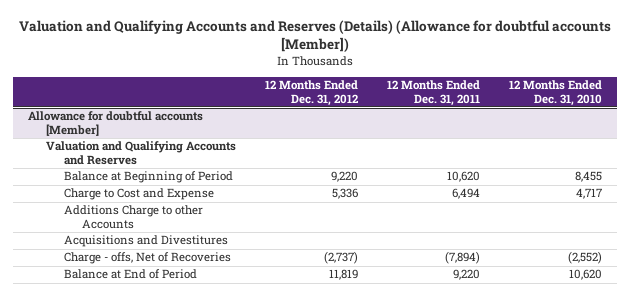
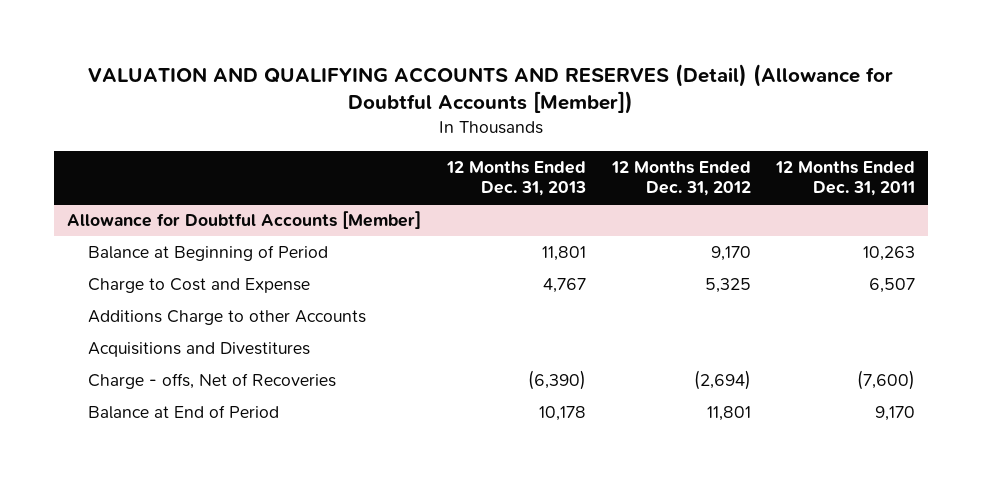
[19,20,612,53] Valuation and Qualifying Accounts and Reserves (Details) (Allowance for doubtful accounts [Member]) -> [88,63,894,115] VALUATION AND QUALIFYING ACCOUNTS AND RESERVES (Detail) (Allowance for Doubtful Accounts [Member])
[509,80,603,106] 12 Months Ended Dec. 31, 2010 -> none
none -> [445,160,586,197] 12 Months Ended Dec. 31, 2013
[45,141,236,165] Valuation and Qualifying Accounts and Reserves -> none
[27,111,203,136] Allowance for doubtful accounts [Member] -> [67,210,422,229] Allowance for Doubtful Accounts [Member]
[331,171,359,183] 9,220 -> [710,245,751,261] 9,170
[447,171,481,183] 10,620 -> [863,245,916,261] 10,263
[332,188,359,200] 5,336 -> [704,277,751,293] 5,325
[452,188,481,200] 6,494 -> [869,277,916,293] 6,507
[324,251,359,265] (2,737) -> [693,369,751,390] (2,694)
[445,251,481,265] (7,894) -> [857,369,916,390] (7,600)
[329,269,359,281] 11,819 -> [706,405,751,421] 11,801
[453,269,481,281] 9,220 -> [875,405,916,421] 9,170

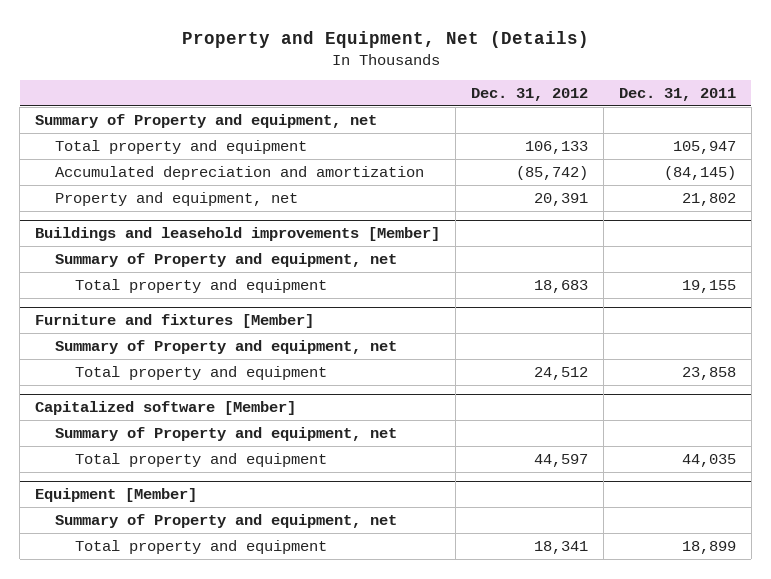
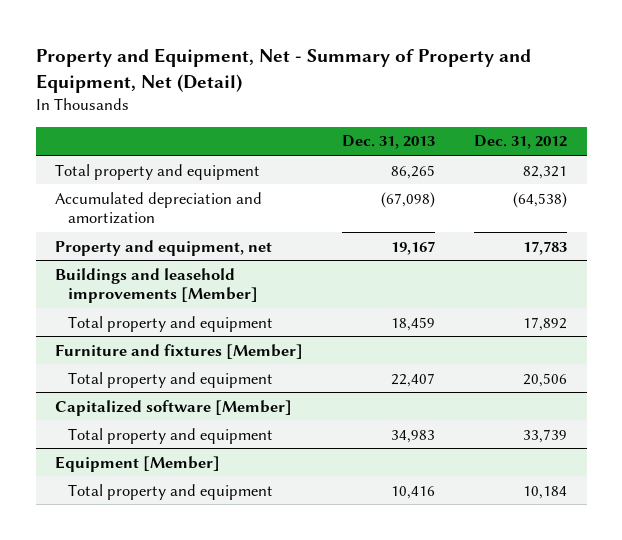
[181,30,589,48] Property and Equipment, Net (Details) -> [35,47,531,93] Property and Equipment, Net - Summary of Property and Equipment, Net (Detail)
[618,87,736,101] Dec. 31, 2011 -> none
none -> [342,135,436,150] Dec. 31, 2013
[35,113,378,128] Summary of Property and equipment, net -> none
[525,140,589,154] 106,133 -> [523,165,568,179] 82,321
[516,165,589,180] (85,742) -> [513,191,568,208] (64,538)
[534,192,589,206] 20,391 -> [523,240,568,255] 17,783
[54,252,397,267] Summary of Property and equipment, net -> none
[534,279,589,293] 18,683 -> [523,316,568,331] 17,892
[54,339,397,354] Summary of Property and equipment, net -> none
[534,366,589,380] 24,512 -> [523,372,568,387] 20,506
[54,426,397,441] Summary of Property and equipment, net -> none
[534,453,589,467] 44,597 -> [523,428,568,443] 33,739
[54,513,397,528] Summary of Property and equipment, net -> none
[534,540,589,554] 18,341 -> [523,485,568,499] 10,184

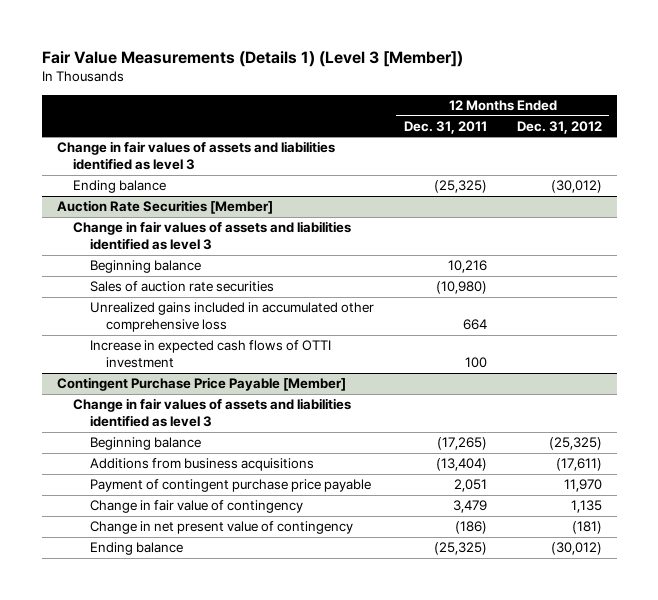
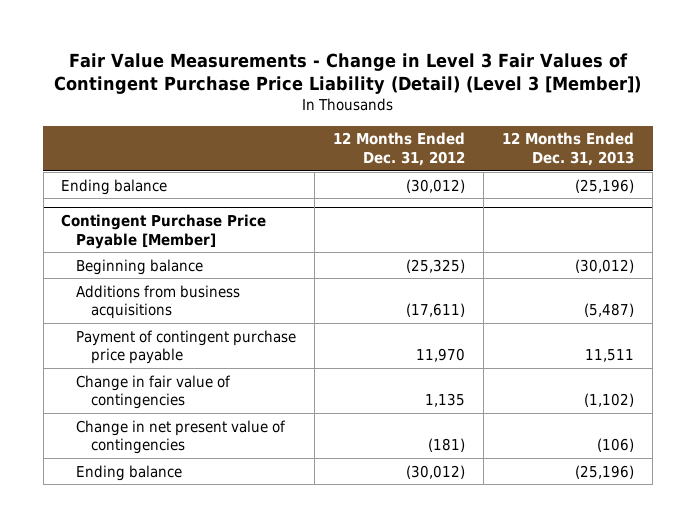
[41,50,463,67] Fair Value Measurements (Details 1) (Level 3 [Member]) -> [53,52,641,95] Fair Value Measurements - Change in Level 3 Fair Values of Contingent Purchase Price Liability (Detail) (Level 3 [Member])
[403,120,487,134] Dec. 31, 2011 -> none
none -> [502,132,635,167] 12 Months Ended Dec. 31, 2013
[56,141,335,171] Change in fair values of assets and liabilities identified as level 3 -> none
[56,200,273,215] Auction Rate Securities [Member] -> none
[73,221,352,251] Change in fair values of assets and liabilities identified as level 3 -> none
[89,260,201,274] Beginning balance -> none
[89,281,274,293] Sales of auction rate securities -> none
[89,302,374,333] Unrealized gains included in accumulated other comprehensive loss -> none
[89,340,331,369] Increase in expected cash flows of OTTI investment -> none
[73,398,352,428] Change in fair values of assets and liabilities identified as level 3 -> none
[89,500,303,514] Change in fair value of contingency -> [76,374,232,410] Change in fair value of contingencies
[89,521,353,535] Change in net present value of contingency -> [76,419,287,455] Change in net present value of contingencies

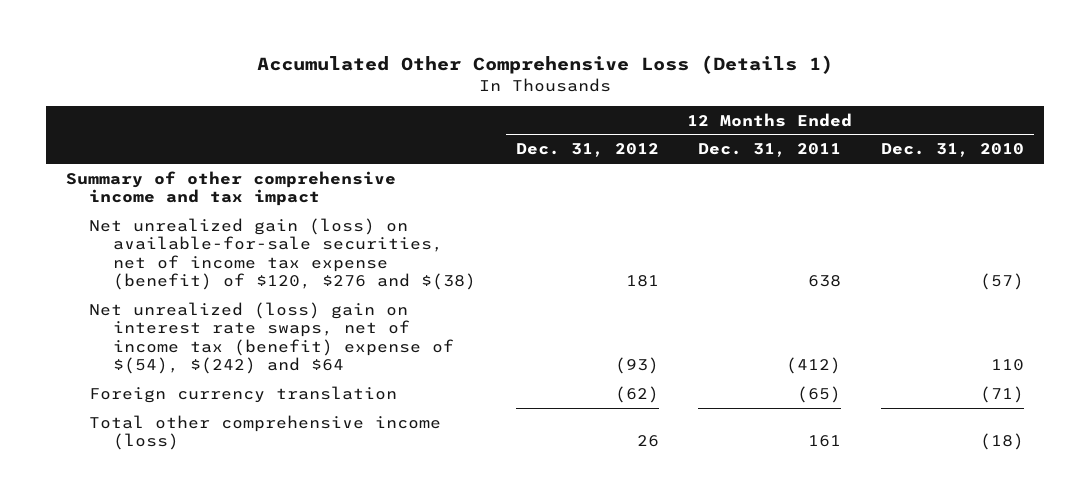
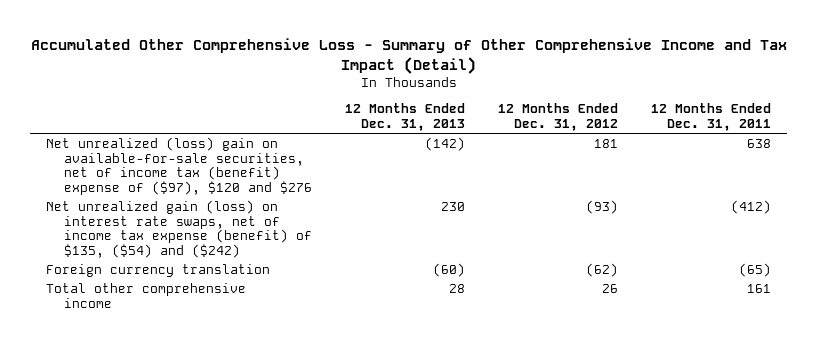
[257,54,834,74] Accumulated Other Comprehensive Loss (Details 1) -> [30,37,787,74] Accumulated Other Comprehensive Loss - Summary of Other Comprehensive Income and Tax Impact (Detail)
[881,143,1025,158] Dec. 31, 2010 -> none
none -> [345,103,466,132] 12 Months Ended Dec. 31, 2013
[65,170,396,207] Summary of other comprehensive income and tax impact -> none
[89,217,476,291] Net unrealized gain (loss) on available-for-sale securities, net of income tax expense (benefit) of $120, $276 and $(38) -> [46,137,313,196] Net unrealized (loss) gain on available-for-sale securities, net of income tax (benefit) expense of ($97), $120 and $276
[89,301,454,375] Net unrealized (loss) gain on interest rate swaps, net of income tax (benefit) expense of $(54), $(242) and $64 -> [46,200,313,259] Net unrealized gain (loss) on interest rate swaps, net of income tax expense (benefit) of $135, ($54) and ($242)
[89,414,442,451] Total other comprehensive income (loss) -> [46,283,247,308] Total other comprehensive income

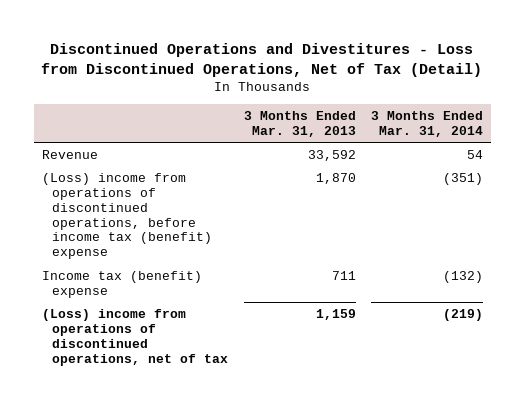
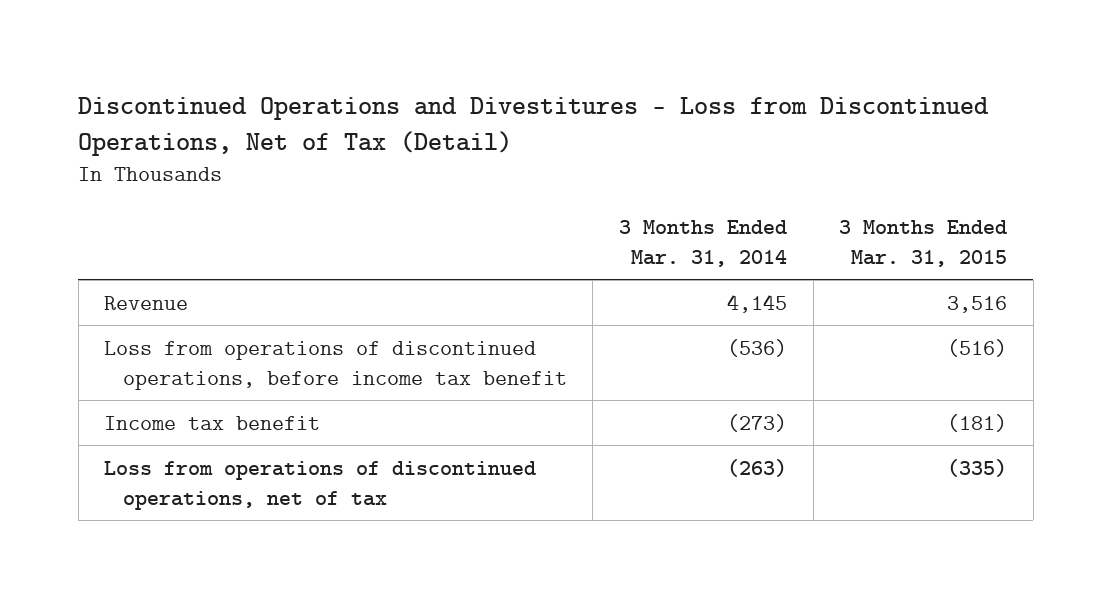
[243,111,356,137] 3 Months Ended Mar. 31, 2013 -> none
none -> [839,219,1008,267] 3 Months Ended Mar. 31, 2015
[466,149,483,159] 54 -> [727,293,788,313] 4,145
[41,172,213,260] (Loss) income from operations of discontinued operations, before income tax (benefit) expense -> [104,340,567,390] Loss from operations of discontinued operations, before income tax benefit
[442,172,483,185] (351) -> [727,338,788,357] (536)
[41,270,202,298] Income tax (benefit) expense -> [104,415,321,430] Income tax benefit
[442,270,483,283] (132) -> [727,413,788,432] (273)
[41,308,229,366] (Loss) income from operations of discontinued operations, net of tax -> [104,460,537,510] Loss from operations of discontinued operations, net of tax
[442,308,483,321] (219) -> [727,458,788,477] (263)

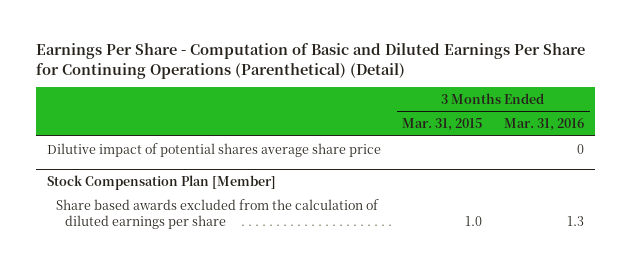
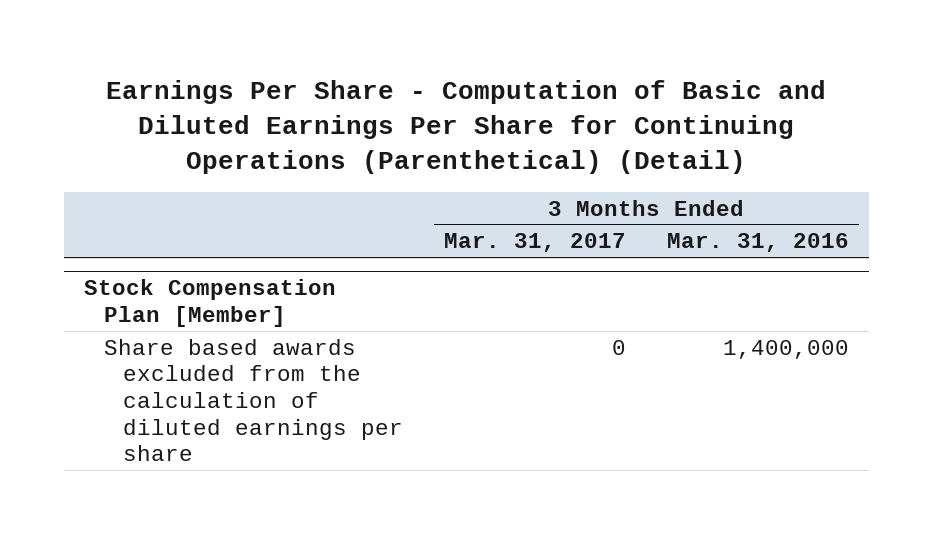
[402,118,483,132] Mar. 31, 2015 -> none
none -> [443,233,626,253] Mar. 31, 2017
[46,142,381,157] Dilutive impact of potential shares average share price -> none
[567,215,585,226] 1.3 -> [722,339,849,359] 1,400,000

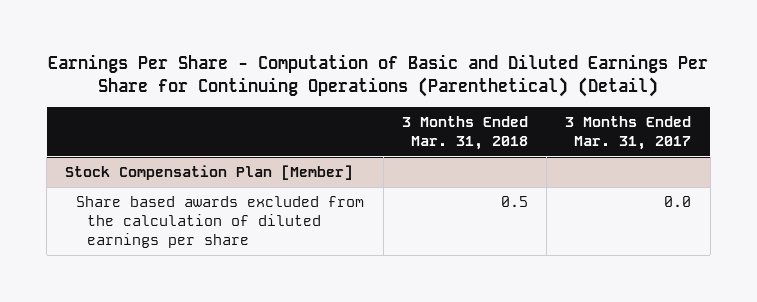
[666,233,849,253] Mar. 31, 2016 -> none
none -> [401,115,528,150] 3 Months Ended Mar. 31, 2018
[611,339,626,355] 0 -> [664,196,692,208] 0.0

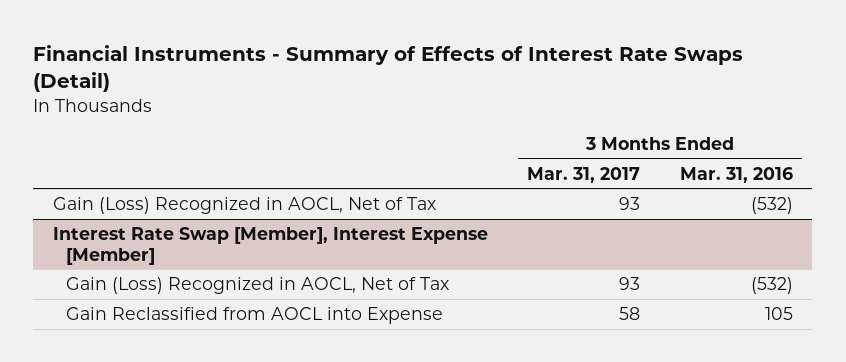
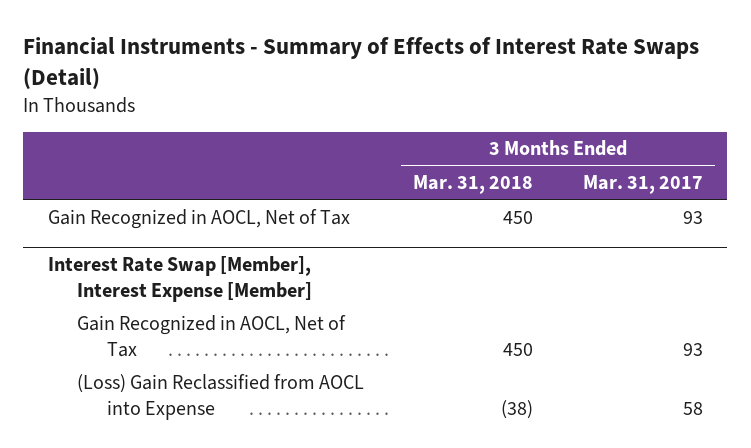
[679,166,793,183] Mar. 31, 2016 -> none
none -> [413,175,534,195] Mar. 31, 2018
[53,196,437,214] Gain (Loss) Recognized in AOCL, Net of Tax -> [47,209,350,230] Gain Recognized in AOCL, Net of Tax
[65,276,449,294] Gain (Loss) Recognized in AOCL, Net of Tax -> [77,315,347,357] Gain Recognized in AOCL, Net of Tax
[65,306,443,324] Gain Reclassified from AOCL into Expense -> [77,374,365,420] (Loss) Gain Reclassified from AOCL into Expense

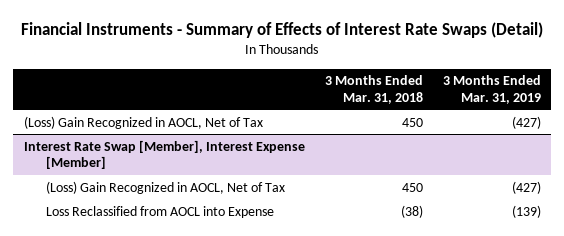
[582,175,703,195] Mar. 31, 2017 -> none
none -> [442,75,541,104] 3 Months Ended Mar. 31, 2019
[47,209,350,230] Gain Recognized in AOCL, Net of Tax -> [23,115,263,129] (Loss) Gain Recognized in AOCL, Net of Tax
[77,315,347,357] Gain Recognized in AOCL, Net of Tax -> [46,180,286,194] (Loss) Gain Recognized in AOCL, Net of Tax
[77,374,365,420] (Loss) Gain Reclassified from AOCL into Expense -> [46,205,275,218] Loss Reclassified from AOCL into Expense

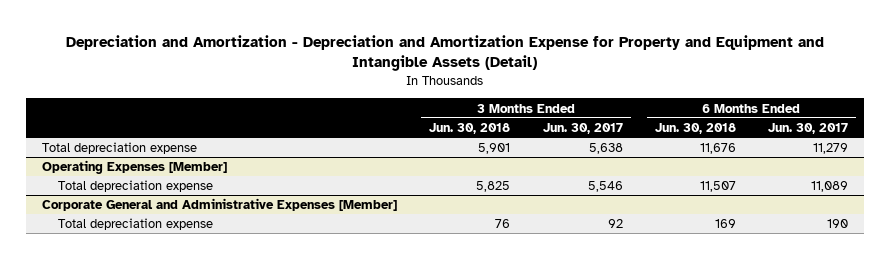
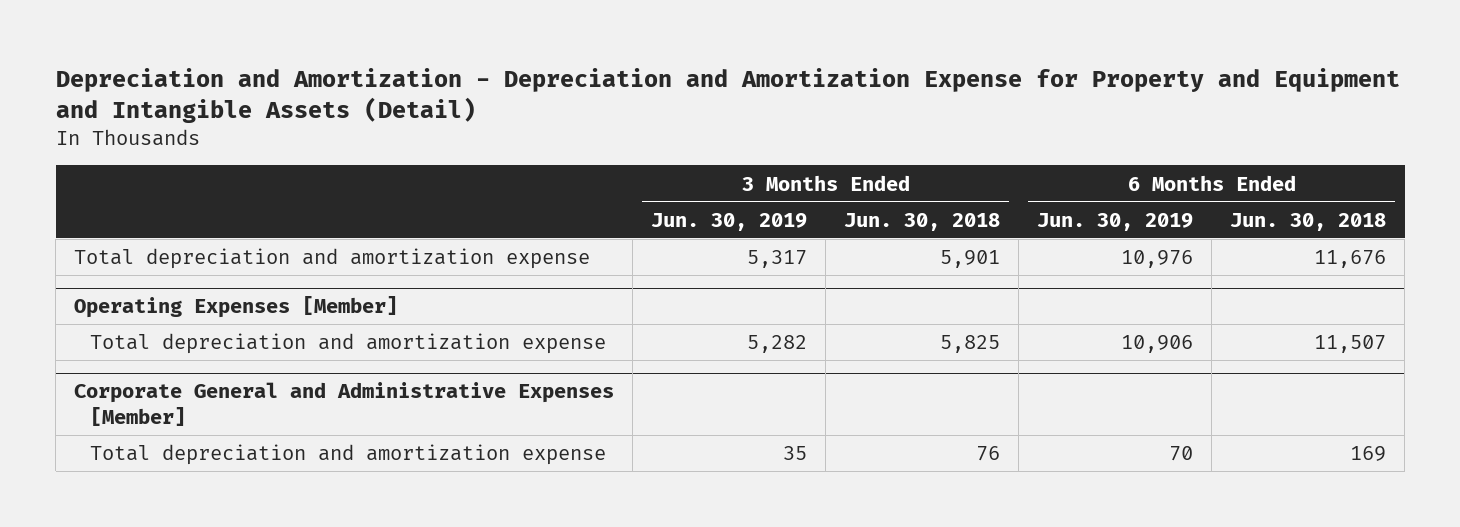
[542,122,623,134] Jun. 30, 2017 -> none
[767,122,848,134] Jun. 30, 2017 -> none
none -> [651,212,808,231] Jun. 30, 2019
none -> [1037,212,1194,231] Jun. 30, 2019
[42,142,198,155] Total depreciation expense -> [74,248,591,270] Total depreciation and amortization expense
[57,180,213,193] Total depreciation expense -> [90,333,607,355] Total depreciation and amortization expense
[57,218,213,231] Total depreciation expense -> [90,444,607,466] Total depreciation and amortization expense

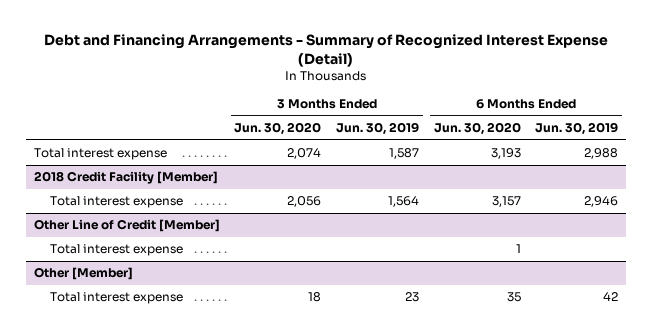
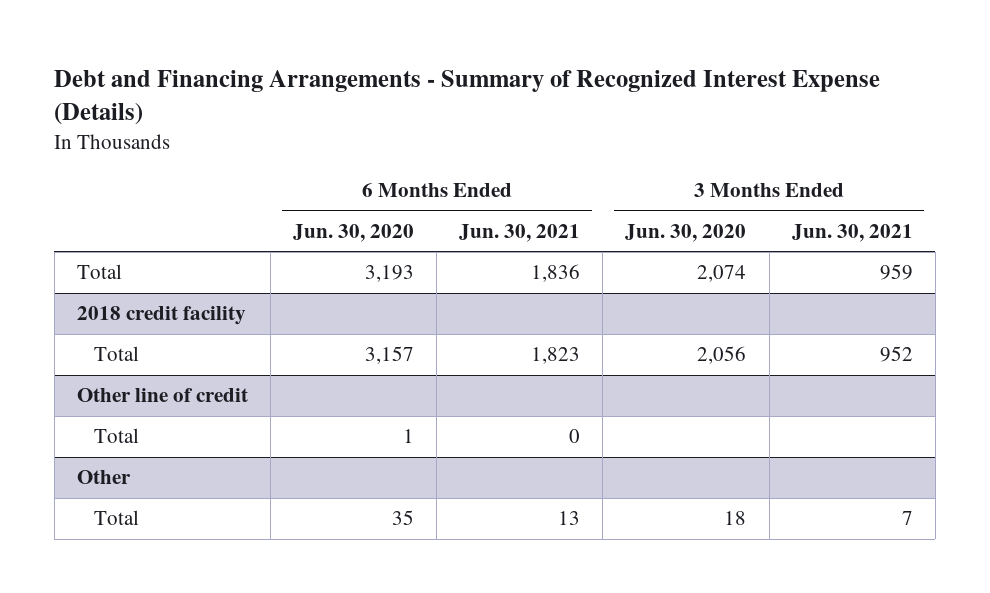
[43,33,608,67] Debt and Financing Arrangements - Summary of Recognized Interest Expense (Detail) -> [54,70,881,126] Debt and Financing Arrangements - Summary of Recognized Interest Expense (Details)
[335,121,419,135] Jun. 30, 2019 -> none
[535,121,619,135] Jun. 30, 2019 -> none
none -> [459,224,581,243] Jun. 30, 2021
none -> [791,224,913,243] Jun. 30, 2021
[33,148,167,161] Total interest expense -> [76,264,122,280] Total
[33,171,218,185] 2018 Credit Facility [Member] -> [76,306,246,326] 2018 credit facility
[49,196,183,209] Total interest expense -> [94,346,140,362] Total
[33,219,220,233] Other Line of Credit [Member] -> [76,388,248,403] Other line of credit
[49,244,183,257] Total interest expense -> [94,428,140,444] Total
[33,267,133,281] Other [Member] -> [76,470,131,485] Other
[49,292,183,305] Total interest expense -> [94,510,140,526] Total

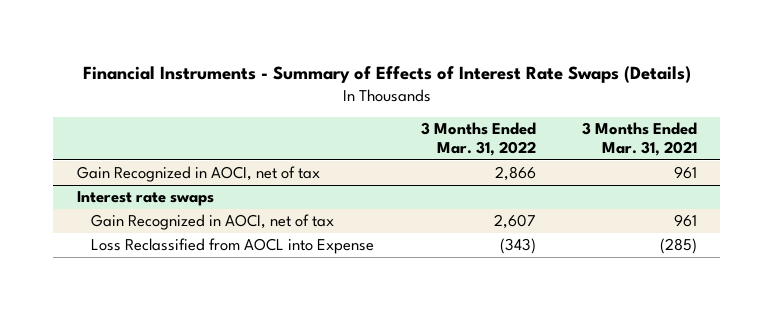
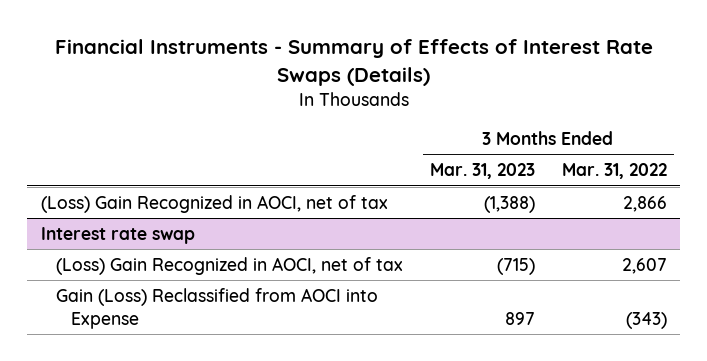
[582,122,698,156] 3 Months Ended Mar. 31, 2021 -> none
none -> [429,163,535,180] Mar. 31, 2023
[76,166,320,183] Gain Recognized in AOCI, net of tax -> [40,194,388,213] (Loss) Gain Recognized in AOCI, net of tax
[76,191,214,207] Interest rate swaps -> [40,226,195,244] Interest rate swap
[91,214,335,231] Gain Recognized in AOCI, net of tax -> [55,256,403,275] (Loss) Gain Recognized in AOCI, net of tax
[91,238,375,255] Loss Reclassified from AOCL into Expense -> [55,287,378,329] Gain (Loss) Reclassified from AOCI into Expense

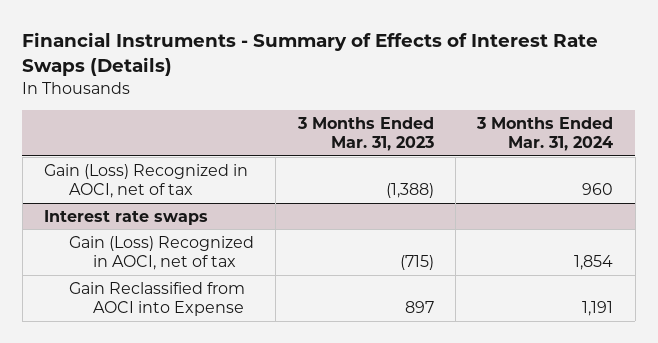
[561,163,667,180] Mar. 31, 2022 -> none
none -> [476,116,614,152] 3 Months Ended Mar. 31, 2024
[40,194,388,213] (Loss) Gain Recognized in AOCI, net of tax -> [44,163,249,199] Gain (Loss) Recognized in AOCI, net of tax
[40,226,195,244] Interest rate swap -> [44,209,209,225] Interest rate swaps
[55,256,403,275] (Loss) Gain Recognized in AOCI, net of tax -> [68,235,254,271] Gain (Loss) Recognized in AOCI, net of tax
[55,287,378,329] Gain (Loss) Reclassified from AOCI into Expense -> [68,281,245,317] Gain Reclassified from AOCI into Expense

